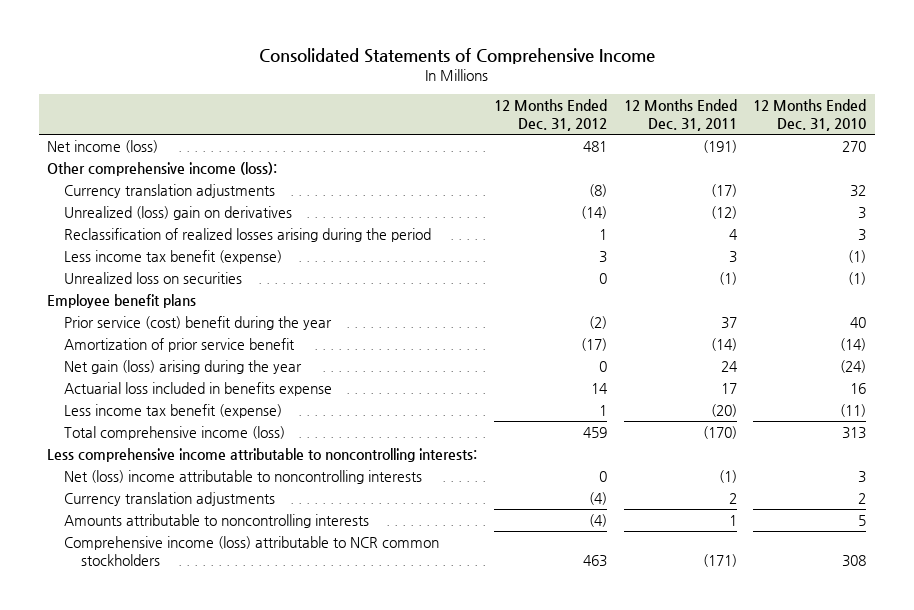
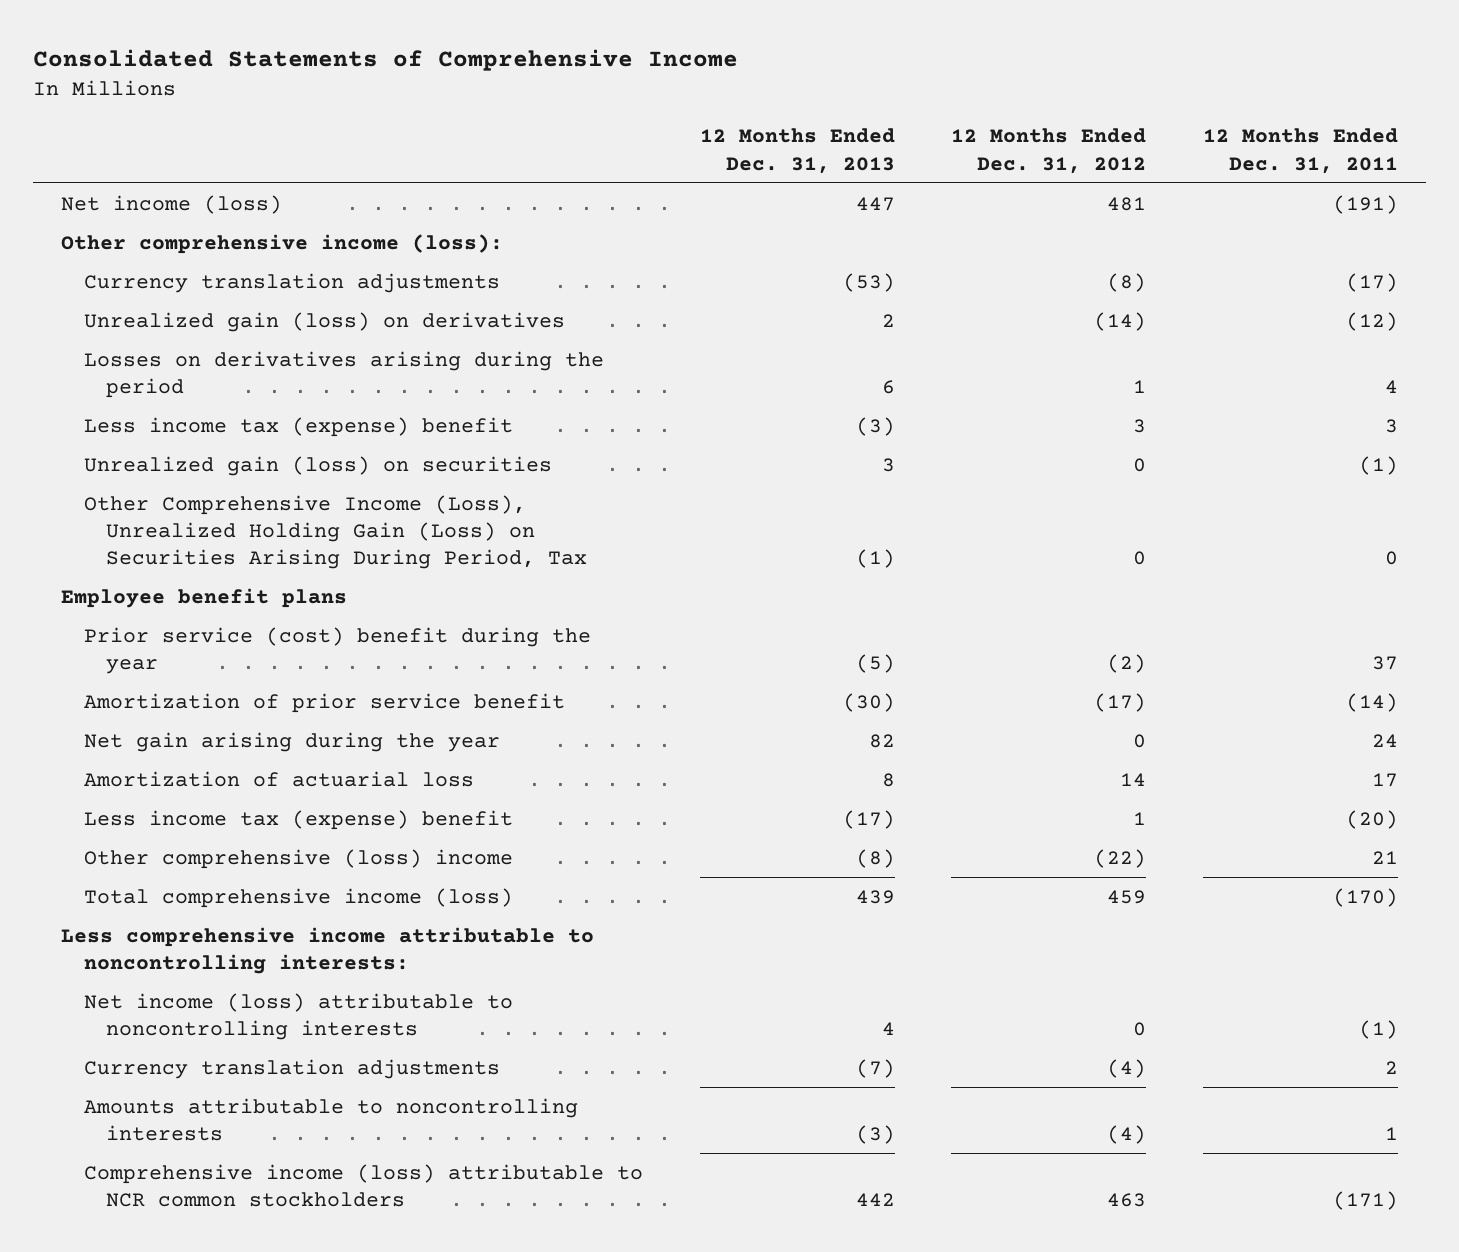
[753,99,867,132] 12 Months Ended Dec. 31, 2010 -> none
none -> [699,128,895,174] 12 Months Ended Dec. 31, 2013
[64,205,293,220] Unrealized (loss) gain on derivatives -> [83,311,565,332] Unrealized gain (loss) on derivatives
[64,227,432,242] Reclassification of realized losses arising during the period -> [83,350,604,398] Losses on derivatives arising during the period
[64,249,283,264] Less income tax benefit (expense) -> [83,416,513,437] Less income tax (expense) benefit
[64,271,243,284] Unrealized loss on securities -> [83,455,552,476] Unrealized gain (loss) on securities
none -> [83,494,588,569] Other Comprehensive Income (Loss), Unrealized Holding Gain (Loss) on Securities Arising During Period, Tax
[64,359,303,374] Net gain (loss) arising during the year -> [83,731,500,752] Net gain arising during the year
[64,381,333,396] Actuarial loss included in benefits expense -> [83,770,474,787] Amortization of actuarial loss
[64,403,283,418] Less income tax benefit (expense) -> [83,809,513,830] Less income tax (expense) benefit
none -> [83,848,513,869] Other comprehensive (loss) income
[64,469,423,484] Net (loss) income attributable to noncontrolling interests -> [83,992,513,1040] Net income (loss) attributable to noncontrolling interests

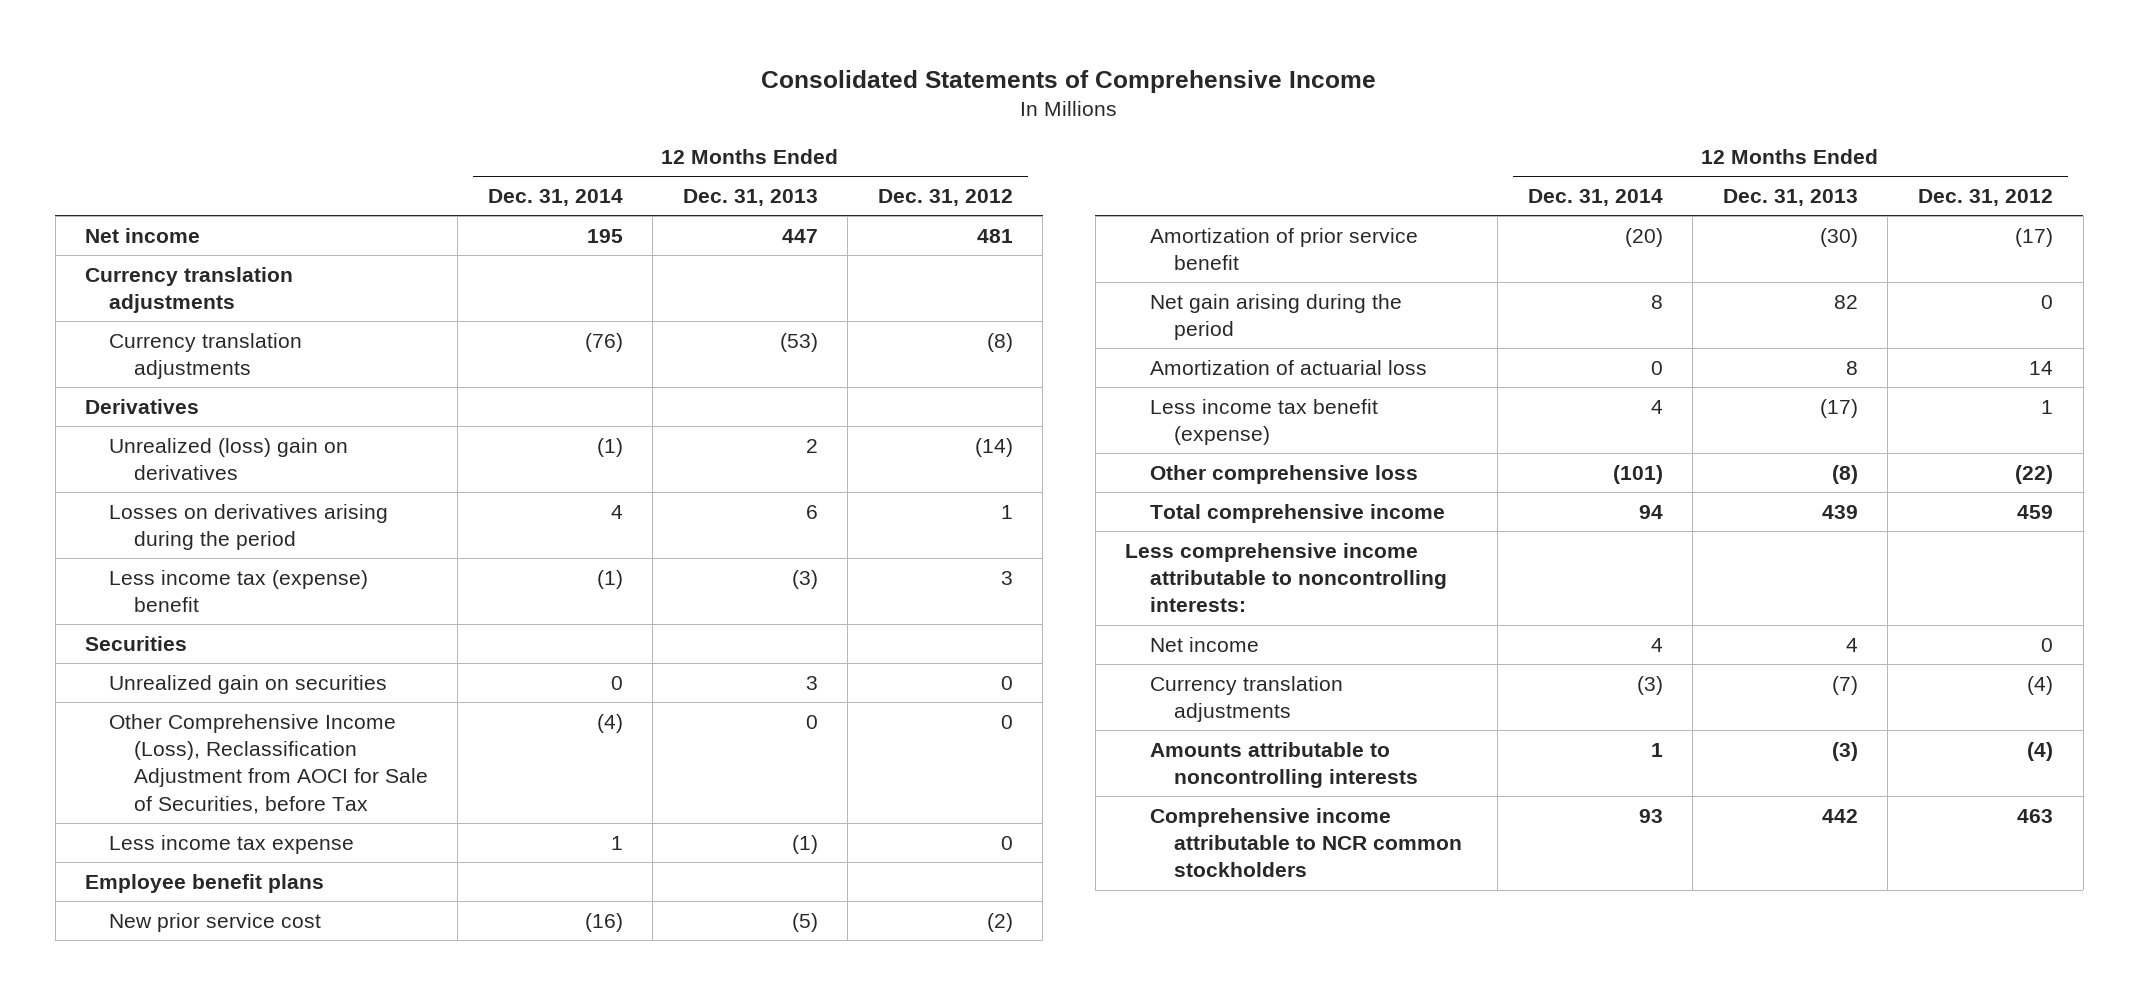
[1203,128,1399,174] 12 Months Ended Dec. 31, 2011 -> none
none -> [487,189,623,207] Dec. 31, 2014
[61,233,504,254] Other comprehensive income (loss): -> none
[61,194,283,214] Net income (loss) -> [85,227,201,243] Net income
none -> [85,266,294,314] Currency translation adjustments
none -> [85,398,200,414] Derivatives
[83,311,565,332] Unrealized gain (loss) on derivatives -> [109,437,349,481] Unrealized (loss) gain on derivatives
none -> [85,635,188,651] Securities
[83,455,552,476] Unrealized gain (loss) on securities -> [109,674,388,694] Unrealized gain on securities
none -> [109,713,428,814] Other Comprehensive Income (Loss), Reclassification Adjustment from AOCI for Sale of Securities, before Tax
[83,494,588,569] Other Comprehensive Income (Loss), Unrealized Holding Gain (Loss) on Securities Arising During Period, Tax -> [109,834,355,854] Less income tax expense
[83,626,591,674] Prior service (cost) benefit during the year -> [109,912,322,932] New prior service cost
[83,731,500,752] Net gain arising during the year -> [1149,293,1402,341] Net gain arising during the period
[83,809,513,830] Less income tax (expense) benefit -> [1149,398,1378,446] Less income tax benefit (expense)
[83,848,513,869] Other comprehensive (loss) income -> [1149,464,1418,484] Other comprehensive loss
[83,887,513,908] Total comprehensive income (loss) -> [1149,503,1445,523] Total comprehensive income
[83,992,513,1040] Net income (loss) attributable to noncontrolling interests -> [1149,636,1259,652] Net income
[83,1163,643,1207] Comprehensive income (loss) attributable to NCR common stockholders -> [1149,807,1462,878] Comprehensive income attributable to NCR common stockholders

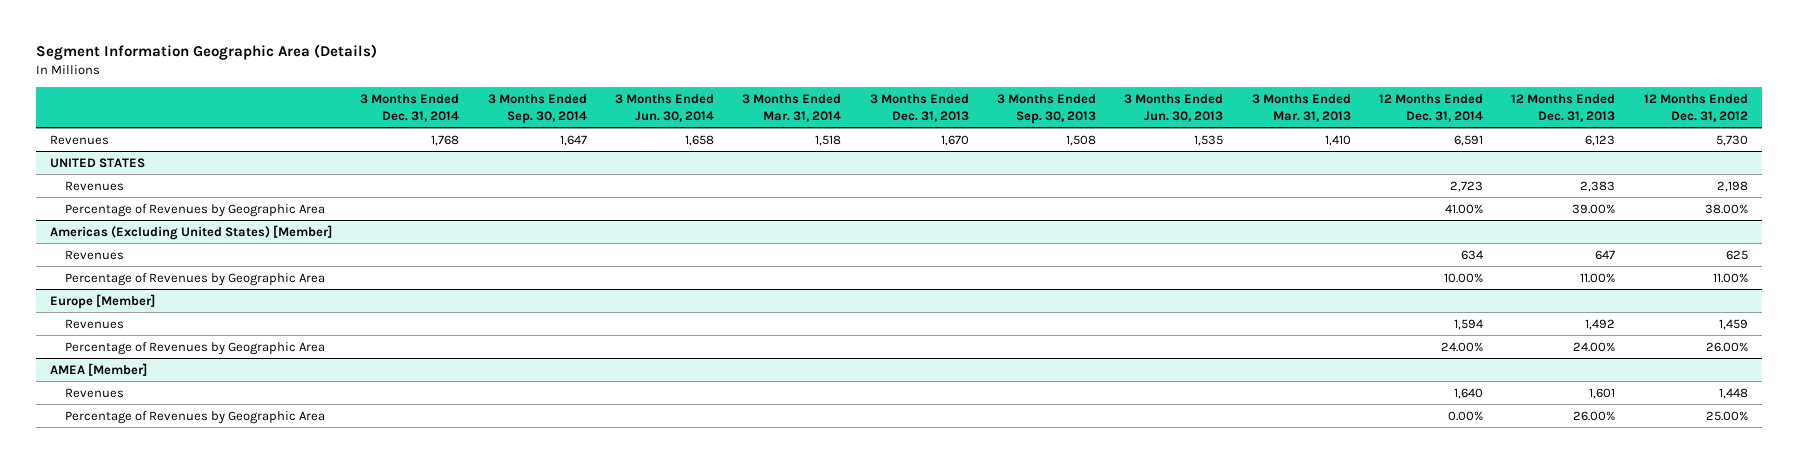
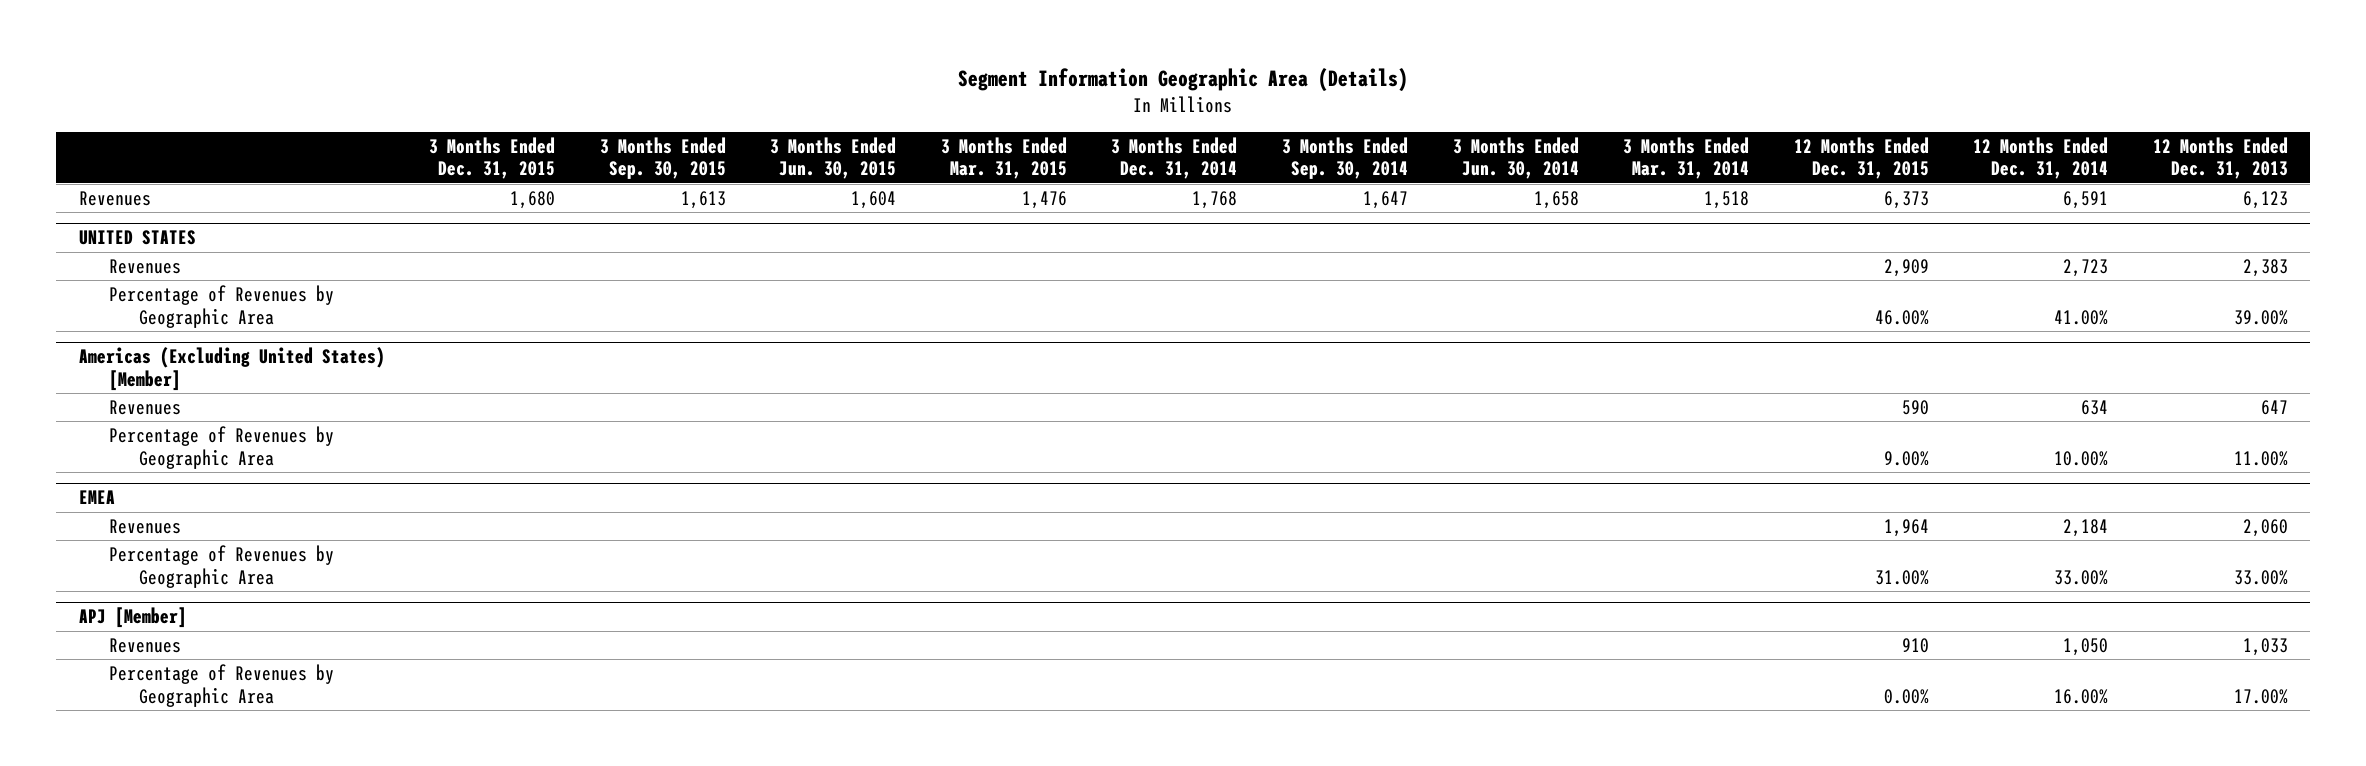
[869,93,969,122] 3 Months Ended Dec. 31, 2013 -> none
[997,93,1097,124] 3 Months Ended Sep. 30, 2013 -> none
[1124,93,1224,122] 3 Months Ended Jun. 30, 2013 -> none
[1251,93,1351,122] 3 Months Ended Mar. 31, 2013 -> none
[1643,93,1748,122] 12 Months Ended Dec. 31, 2012 -> none
none -> [429,136,556,180] 3 Months Ended Dec. 31, 2015
none -> [599,136,726,180] 3 Months Ended Sep. 30, 2015
none -> [770,136,897,180] 3 Months Ended Jun. 30, 2015
none -> [940,136,1067,180] 3 Months Ended Mar. 31, 2015
none -> [1793,136,1929,180] 12 Months Ended Dec. 31, 2015
[49,293,155,309] Europe [Member] -> none
[49,362,147,376] AMEA [Member] -> none
none -> [78,490,115,505] EMEA
[1454,318,1484,330] 1,594 -> [2063,518,2109,537] 2,184
[1585,318,1616,330] 1,492 -> [2242,518,2288,537] 2,060
[1441,341,1484,352] 24.00% -> [2054,569,2109,585] 33.00%
[1573,341,1616,352] 24.00% -> [2233,569,2288,585] 33.00%
none -> [78,607,187,629] APJ [Member]
[1454,387,1484,399] 1,640 -> [2063,637,2109,656] 1,050
[1589,387,1616,399] 1,601 -> [2242,637,2288,656] 1,033
[1448,410,1484,421] 0.00% -> [2054,688,2109,704] 16.00%
[1573,410,1616,421] 26.00% -> [2233,688,2288,704] 17.00%

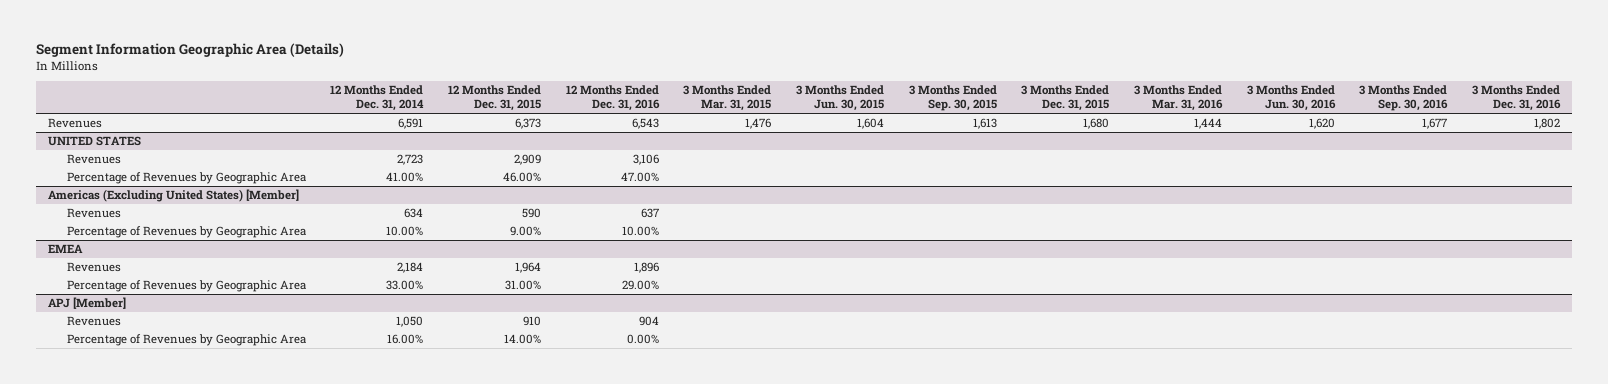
[1111,136,1238,180] 3 Months Ended Dec. 31, 2014 -> none
[1281,136,1408,180] 3 Months Ended Sep. 30, 2014 -> none
[1452,136,1579,180] 3 Months Ended Jun. 30, 2014 -> none
[1623,136,1750,180] 3 Months Ended Mar. 31, 2014 -> none
[2152,136,2288,180] 12 Months Ended Dec. 31, 2013 -> none
none -> [565,85,660,112] 12 Months Ended Dec. 31, 2016
none -> [1133,85,1223,112] 3 Months Ended Mar. 31, 2016
none -> [1246,85,1336,112] 3 Months Ended Jun. 30, 2016
none -> [1359,85,1449,112] 3 Months Ended Sep. 30, 2016
none -> [1471,85,1561,112] 3 Months Ended Dec. 31, 2016
[1883,688,1929,704] 0.00% -> [504,333,542,344] 14.00%

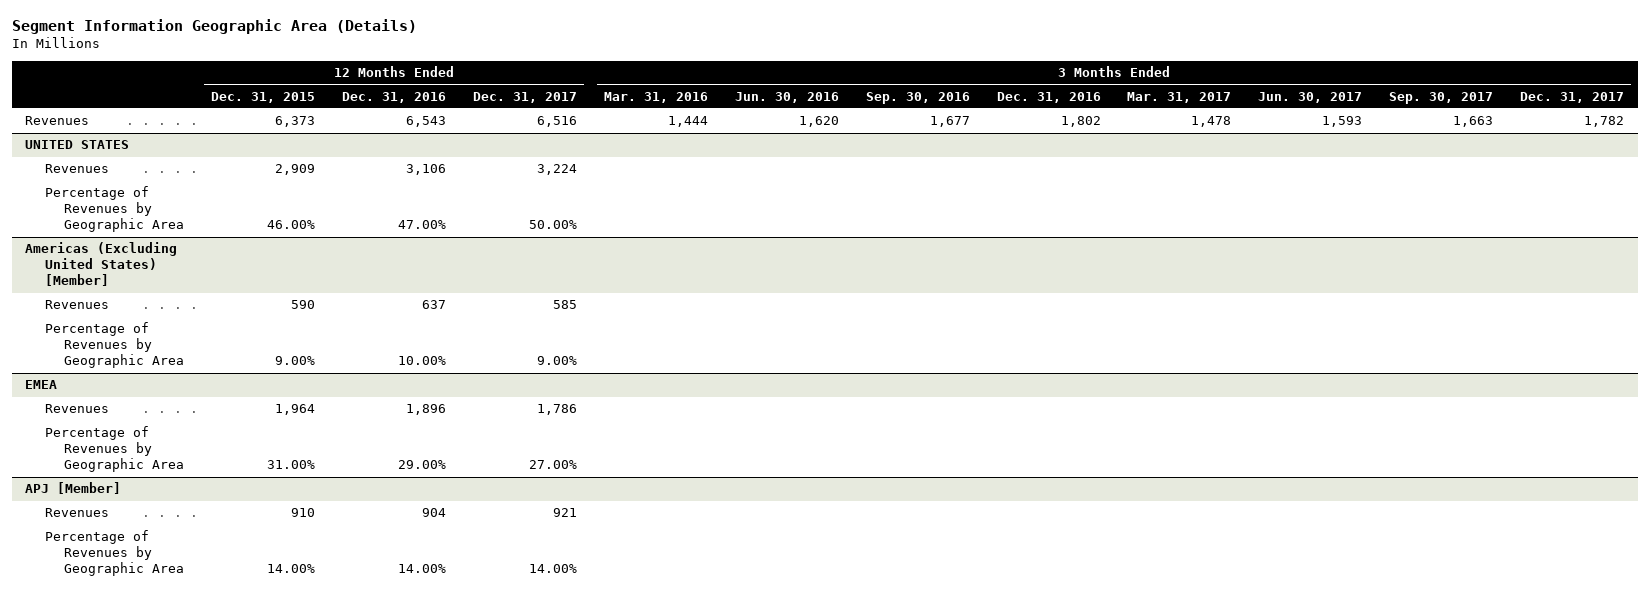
[330,85,425,112] 12 Months Ended Dec. 31, 2014 -> none
[683,85,772,112] 3 Months Ended Mar. 31, 2015 -> none
[795,85,884,112] 3 Months Ended Jun. 30, 2015 -> none
[908,85,997,112] 3 Months Ended Sep. 30, 2015 -> none
[1021,85,1110,112] 3 Months Ended Dec. 31, 2015 -> none
none -> [472,91,577,103] Dec. 31, 2017
none -> [1127,91,1232,103] Mar. 31, 2017
none -> [1258,91,1363,103] Jun. 30, 2017
none -> [1389,91,1494,104] Sep. 30, 2017
none -> [1520,91,1625,103] Dec. 31, 2017
[626,333,659,344] 0.00% -> [398,564,447,574] 14.00%

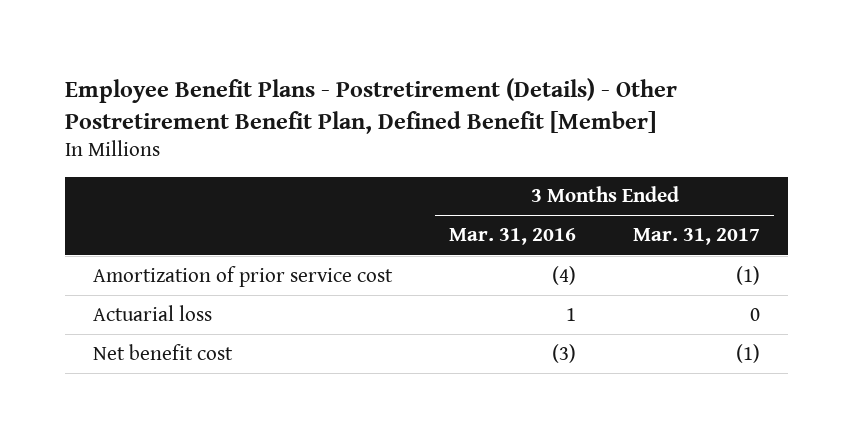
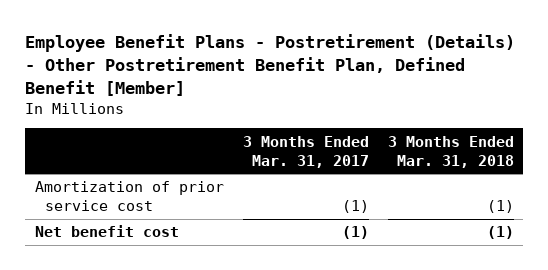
[449,228,577,246] Mar. 31, 2016 -> none
none -> [387,135,514,168] 3 Months Ended Mar. 31, 2018
[93,304,213,321] Actuarial loss -> none

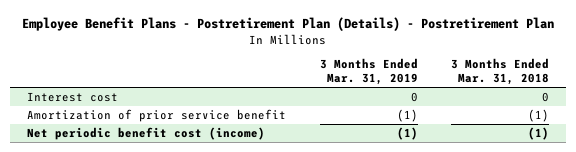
[25,34,516,96] Employee Benefit Plans - Postretirement (Details) - Other Postretirement Benefit Plan, Defined Benefit [Member] -> [22,17,555,32] Employee Benefit Plans - Postretirement Plan (Details) - Postretirement Plan
[242,135,369,168] 3 Months Ended Mar. 31, 2017 -> none
none -> [319,58,418,86] 3 Months Ended Mar. 31, 2019
none -> [27,91,119,102] Interest cost
[34,181,224,212] Amortization of prior service cost -> [27,108,287,122] Amortization of prior service benefit
[34,225,179,238] Net benefit cost -> [27,126,266,140] Net periodic benefit cost (income)

